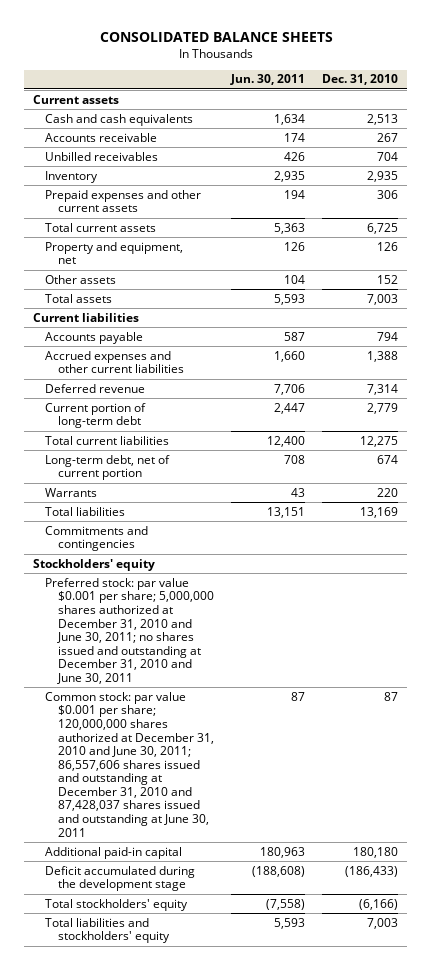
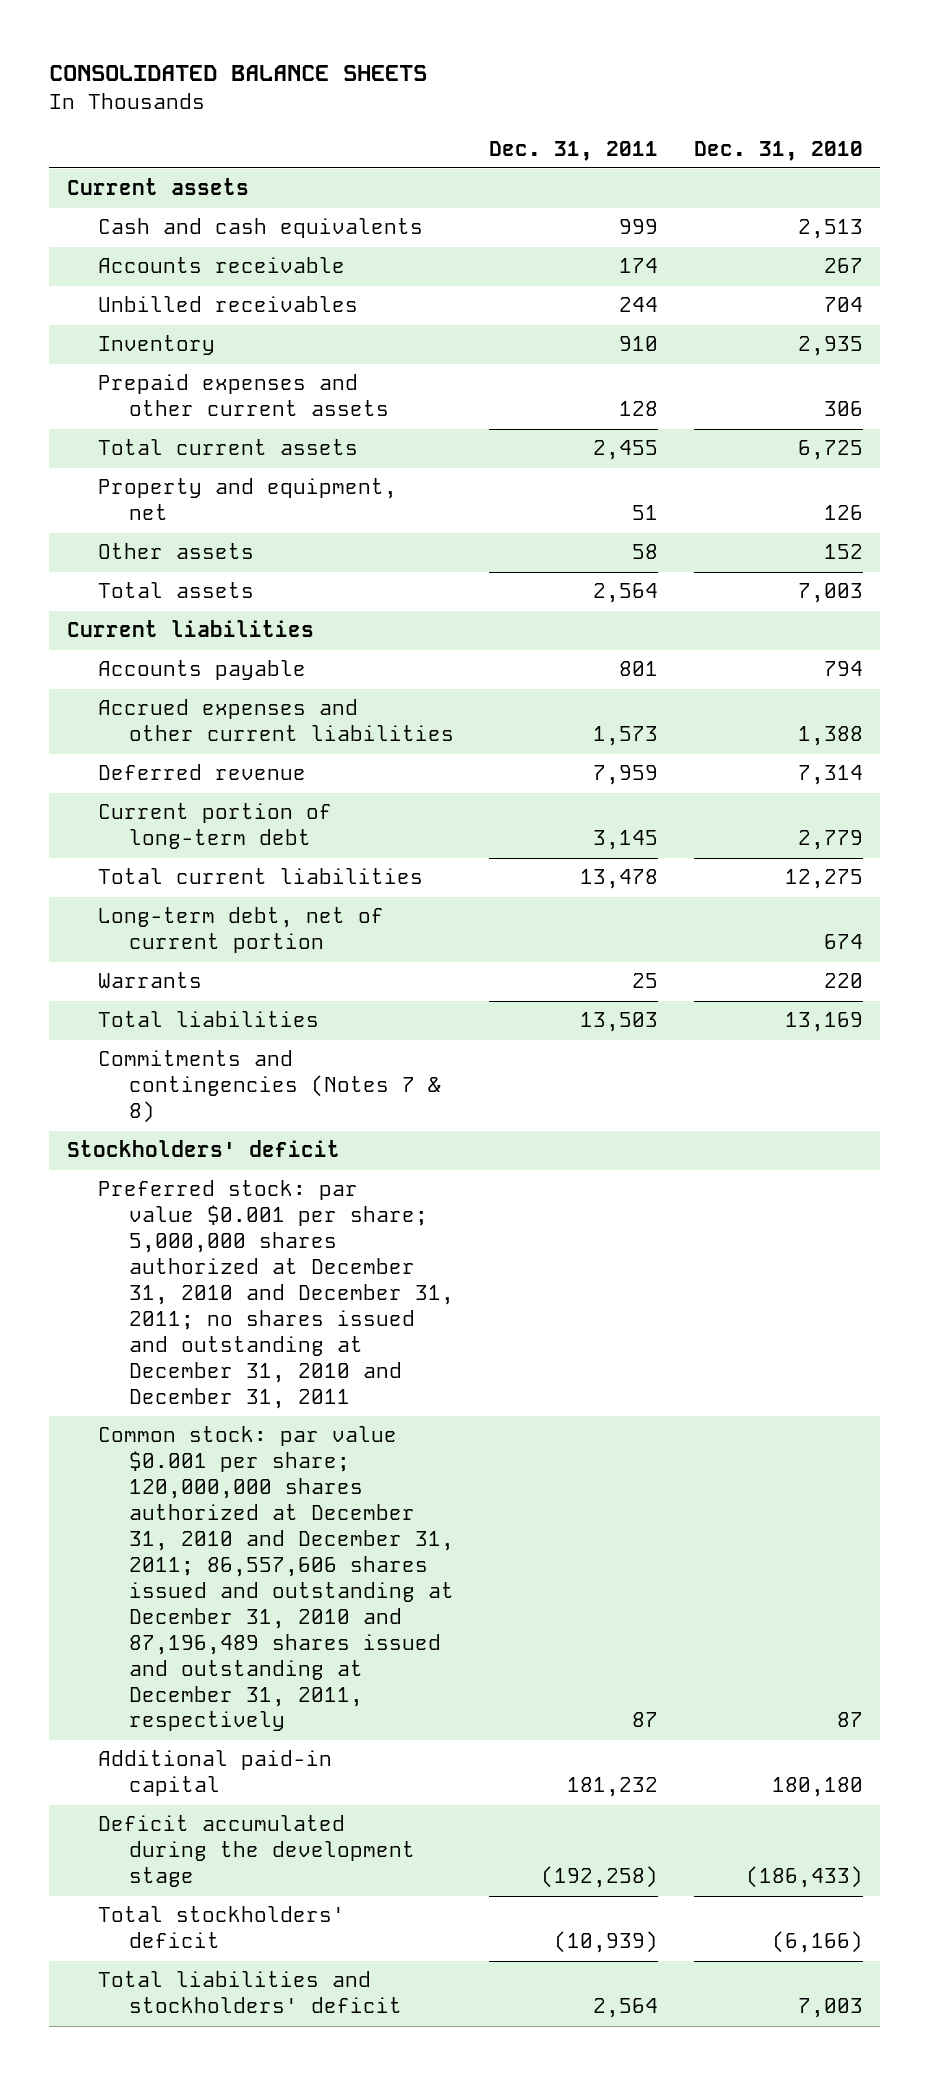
[229,74,305,86] Jun. 30, 2011 -> none
none -> [489,140,659,161] Dec. 31, 2011
[32,558,155,571] Stockholders' equity -> none
[45,525,149,552] Commitments and contingencies -> [98,1050,441,1124] Commitments and contingencies (Notes 7 & 8)
none -> [67,1140,341,1158] Stockholders' deficit
[45,577,214,684] Preferred stock: par value $0.001 per share; 5,000,000 shares authorized at December 31, 2010 and June 30, 2011; no shares issued and outstanding at December 31, 2010 and June 30, 2011 -> [98,1180,454,1409] Preferred stock: par value $0.001 per share; 5,000,000 shares authorized at December 31, 2010 and December 31, 2011; no shares issued and outstanding at December 31, 2010 and December 31, 2011
[45,691,214,837] Common stock: par value $0.001 per share; 120,000,000 shares authorized at December 31, 2010 and June 30, 2011; 86,557,606 shares issued and outstanding at December 31, 2010 and 87,428,037 shares issued and outstanding at June 30, 2011 -> [98,1426,454,1732] Common stock: par value $0.001 per share; 120,000,000 shares authorized at December 31, 2010 and December 31, 2011; 86,557,606 shares issued and outstanding at December 31, 2010 and 87,196,489 shares issued and outstanding at December 31, 2011, respectively
[45,898,189,911] Total stockholders' equity -> [98,1906,346,1949] Total stockholders' deficit
[45,917,170,944] Total liabilities and stockholders' equity -> [98,1971,402,2014] Total liabilities and stockholders' deficit

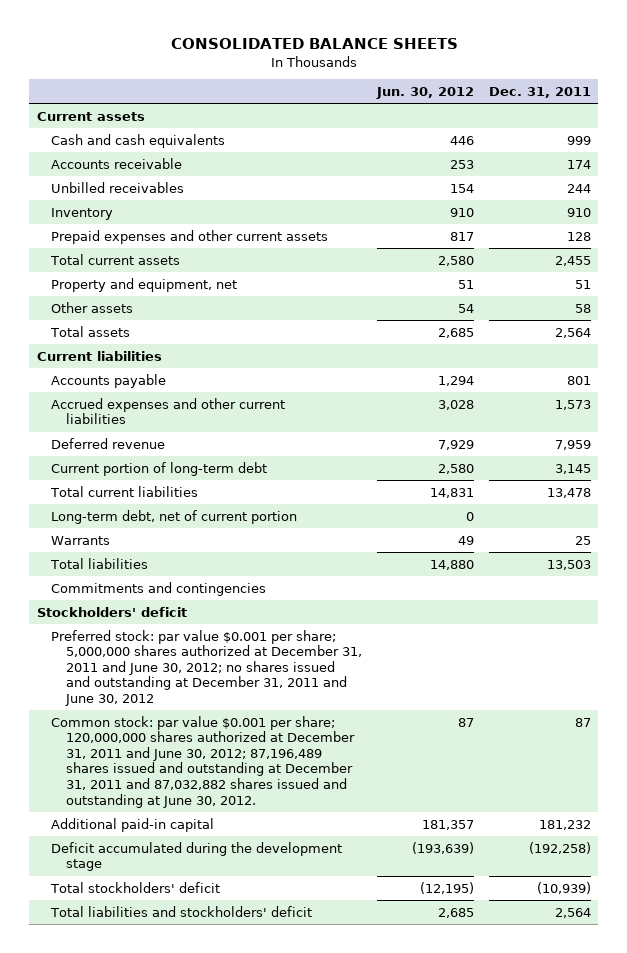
[693,140,863,161] Dec. 31, 2010 -> none
none -> [375,87,474,100] Jun. 30, 2012
[98,1050,441,1124] Commitments and contingencies (Notes 7 & 8) -> [51,581,267,596] Commitments and contingencies
[98,1180,454,1409] Preferred stock: par value $0.001 per share; 5,000,000 shares authorized at December 31, 2010 and December 31, 2011; no shares issued and outstanding at December 31, 2010 and December 31, 2011 -> [51,629,362,706] Preferred stock: par value $0.001 per share; 5,000,000 shares authorized at December 31, 2011 and June 30, 2012; no shares issued and outstanding at December 31, 2011 and June 30, 2012
[98,1426,454,1732] Common stock: par value $0.001 per share; 120,000,000 shares authorized at December 31, 2010 and December 31, 2011; 86,557,606 shares issued and outstanding at December 31, 2010 and 87,196,489 shares issued and outstanding at December 31, 2011, respectively -> [51,715,355,808] Common stock: par value $0.001 per share; 120,000,000 shares authorized at December 31, 2011 and June 30, 2012; 87,196,489 shares issued and outstanding at December 31, 2011 and 87,032,882 shares issued and outstanding at June 30, 2012.

